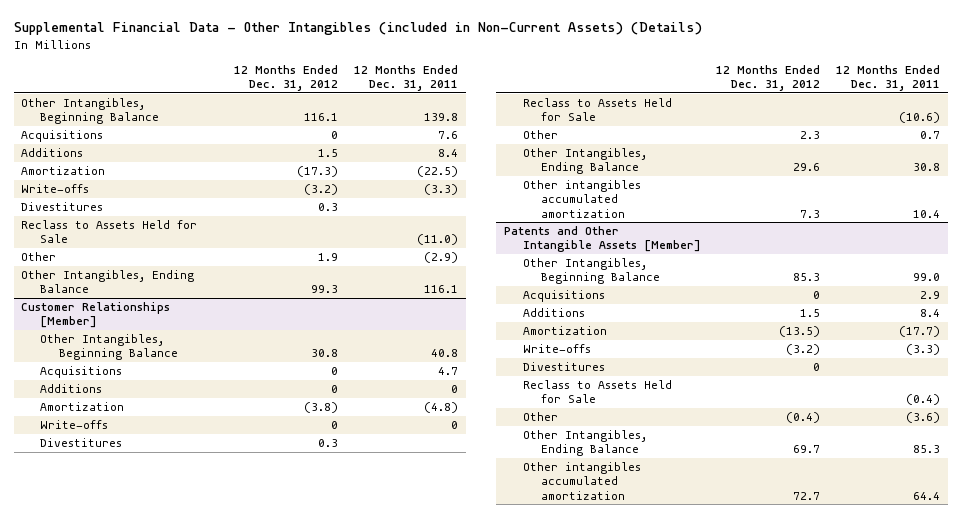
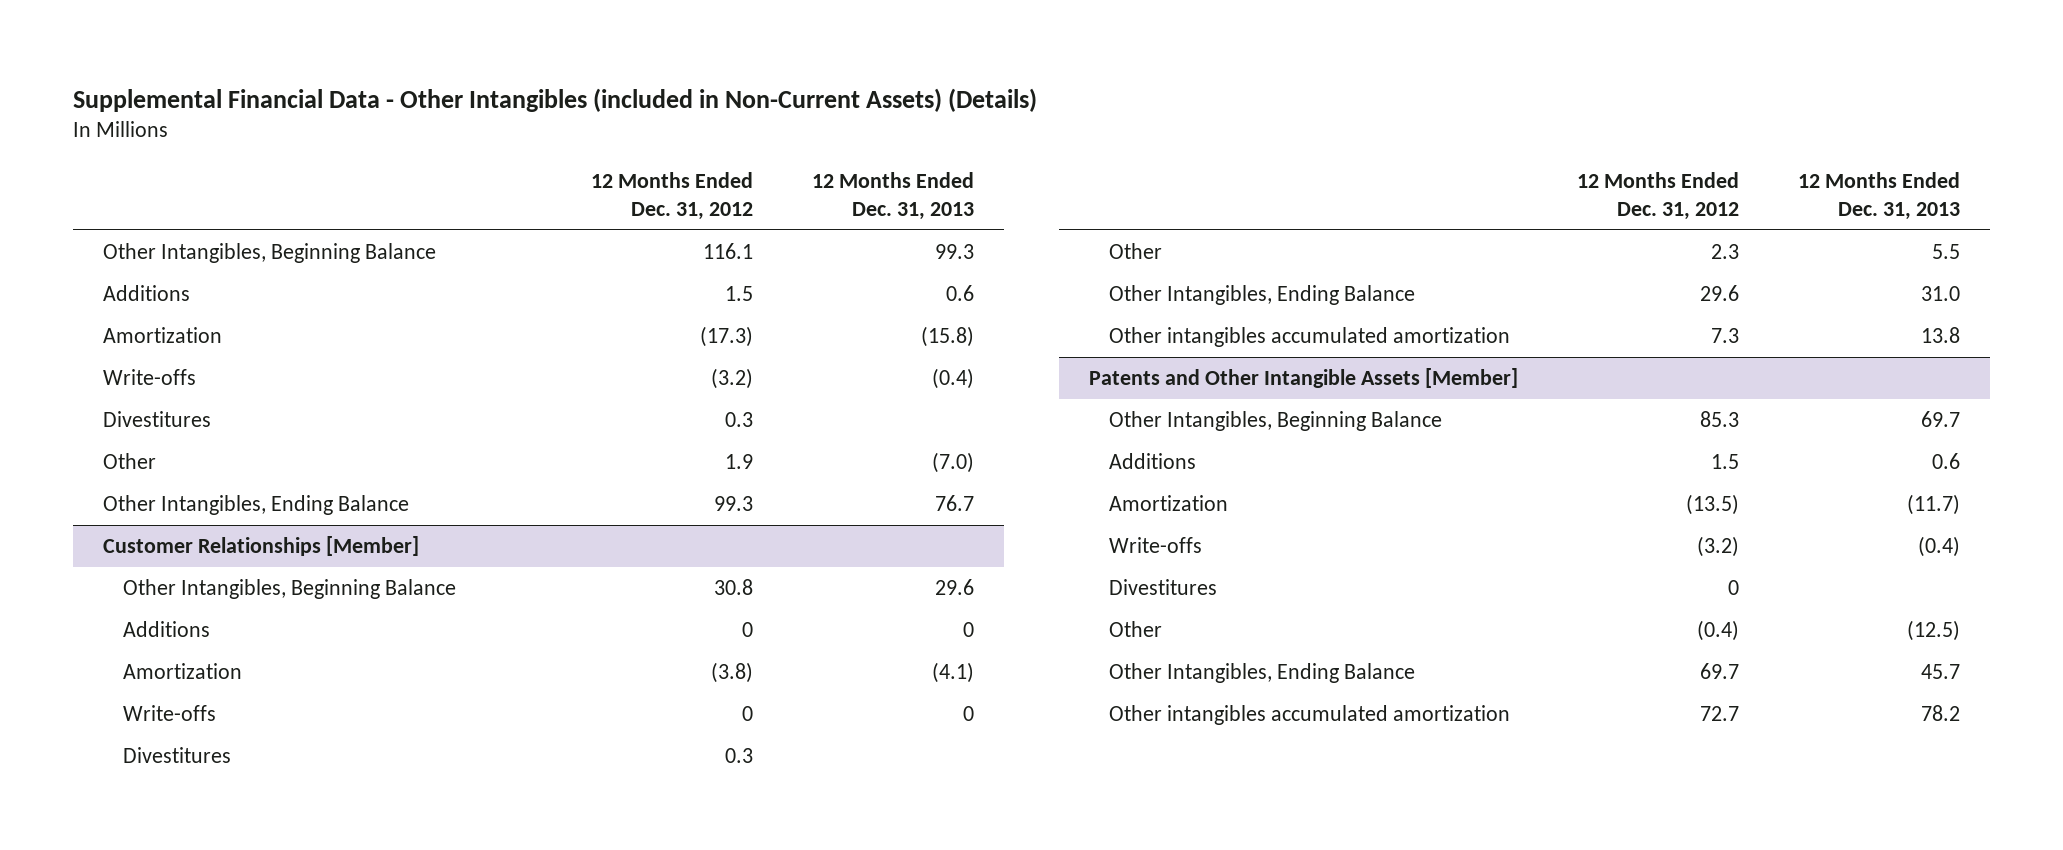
[353,64,458,92] 12 Months Ended Dec. 31, 2011 -> none
none -> [812,171,975,221] 12 Months Ended Dec. 31, 2013
[21,130,104,143] Acquisitions -> none
[21,220,198,244] Reclass to Assets Held for Sale -> none
[40,366,123,379] Acquisitions -> none
[522,98,672,122] Reclass to Assets Held for Sale -> none
[522,290,605,303] Acquisitions -> none
[522,380,672,404] Reclass to Assets Held for Sale -> none

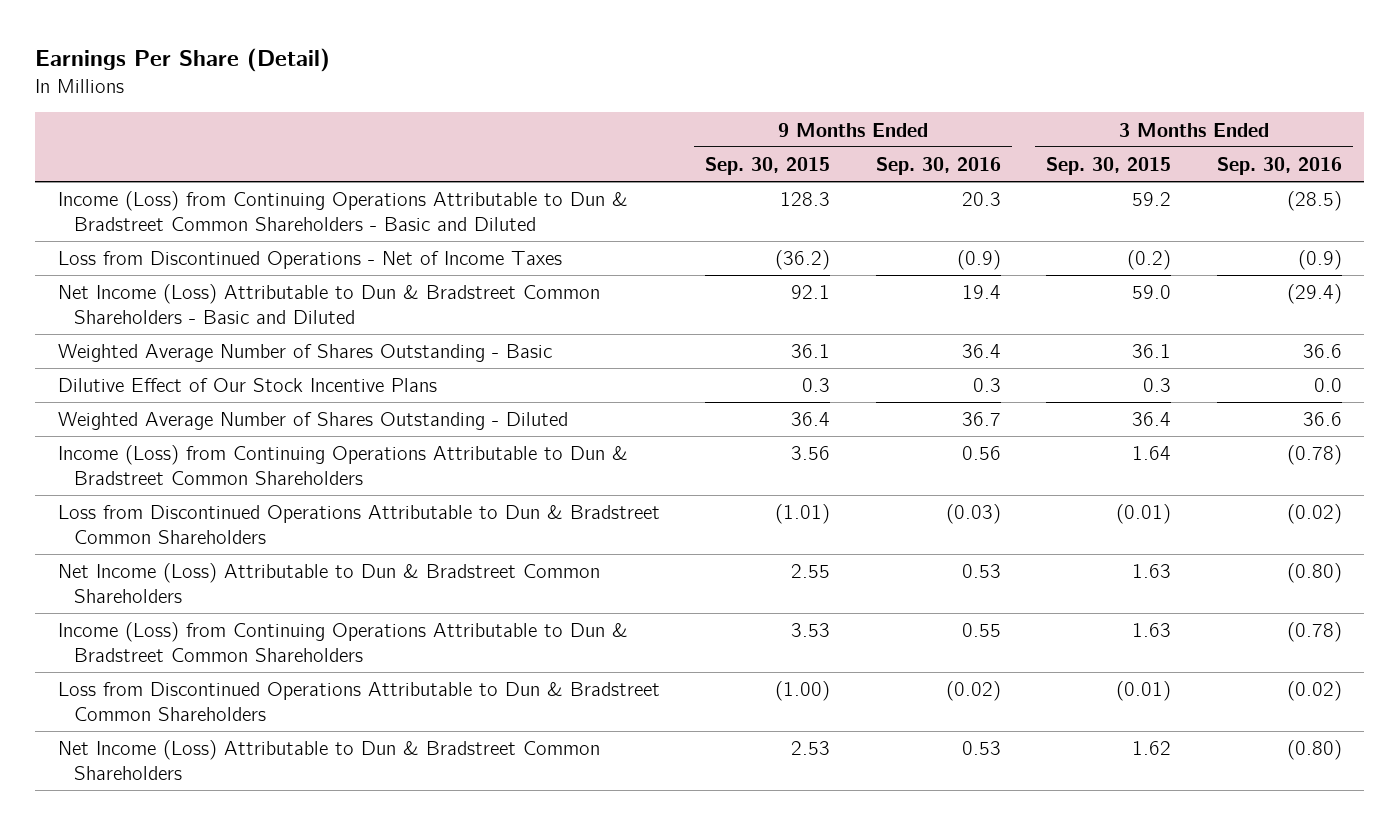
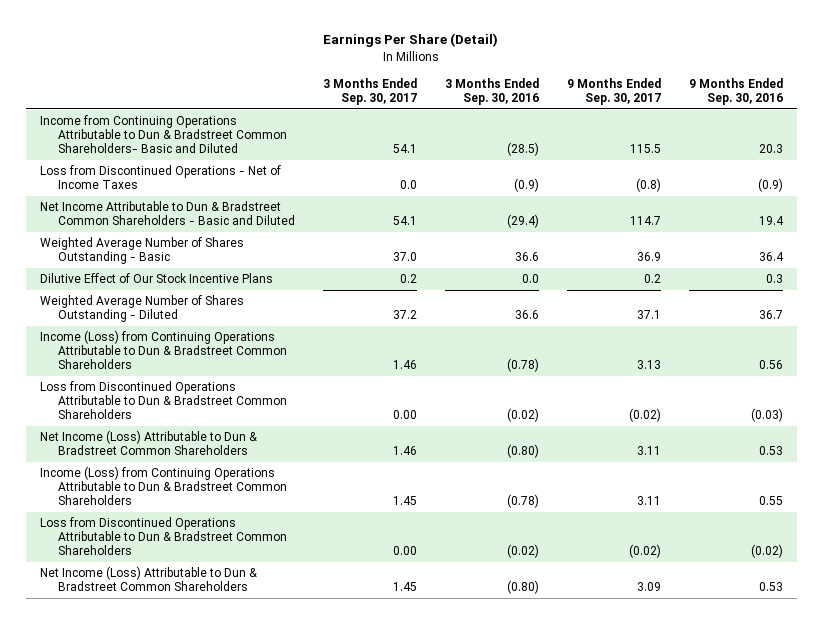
[705,156,831,175] Sep. 30, 2015 -> none
[1046,156,1172,175] Sep. 30, 2015 -> none
none -> [323,77,418,105] 3 Months Ended Sep. 30, 2017
none -> [566,77,661,105] 9 Months Ended Sep. 30, 2017
[57,191,628,232] Income (Loss) from Continuing Operations Attributable to Dun & Bradstreet Common Shareholders - Basic and Diluted -> [39,115,288,154] Income from Continuing Operations Attributable to Dun & Bradstreet Common Shareholders- Basic and Diluted
[57,284,600,325] Net Income (Loss) Attributable to Dun & Bradstreet Common Shareholders - Basic and Diluted -> [39,201,296,226] Net Income Attributable to Dun & Bradstreet Common Shareholders - Basic and Diluted

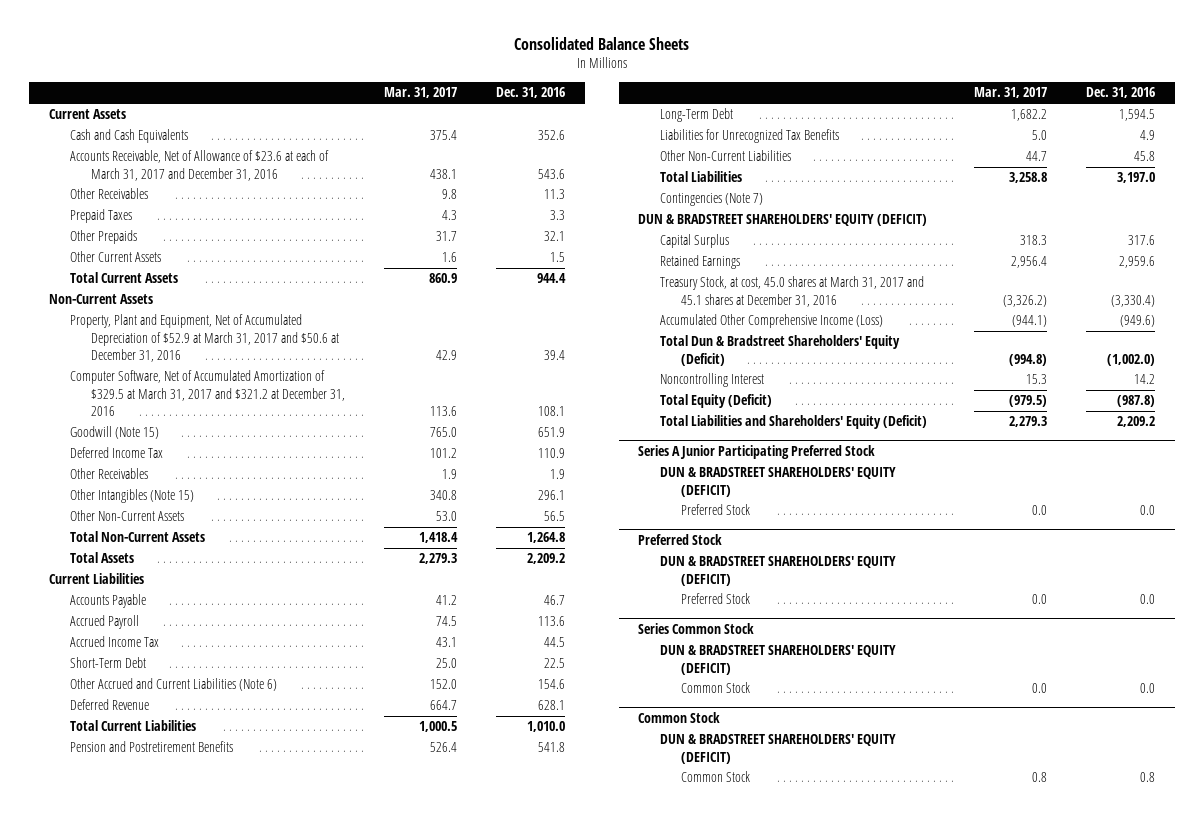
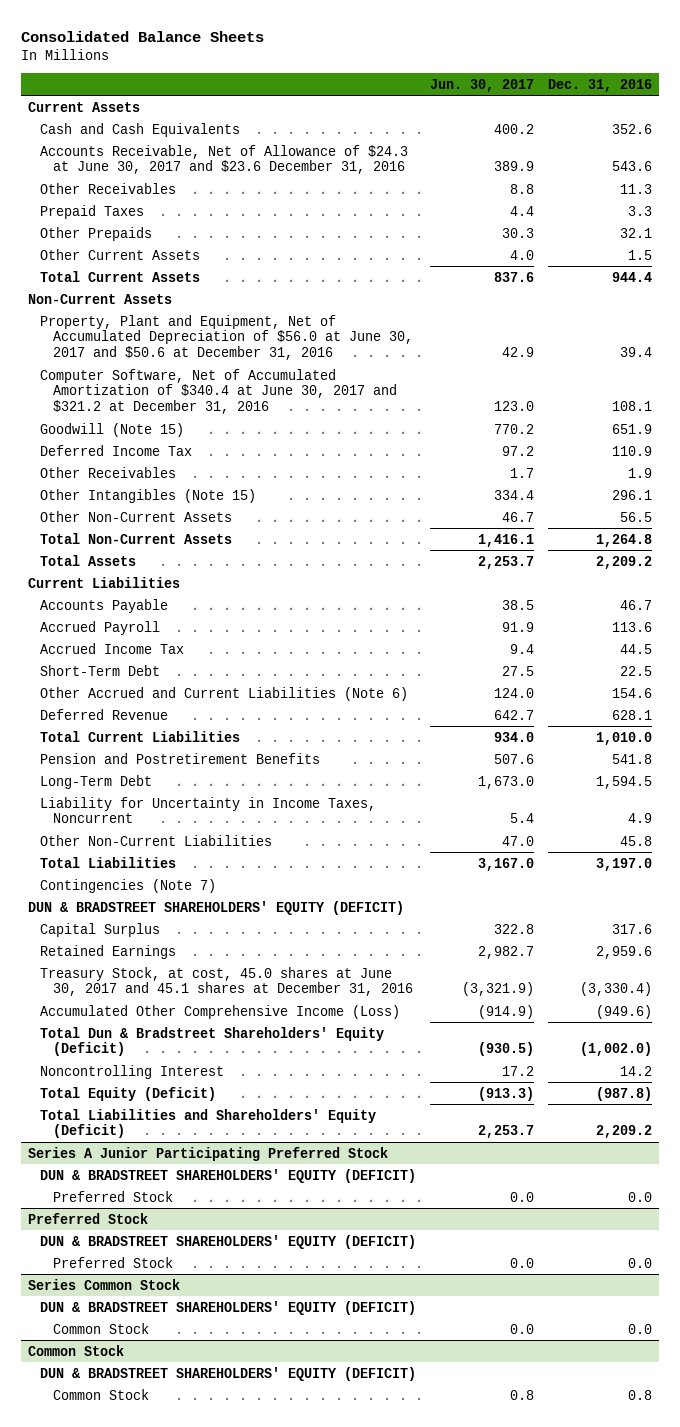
[383,87,457,99] Mar. 31, 2017 -> none
none -> [430,78,535,92] Jun. 30, 2017
[69,150,329,181] Accounts Receivable, Net of Allowance of $23.6 at each of March 31, 2017 and December 31, 2016 -> [40,144,409,175] Accounts Receivable, Net of Allowance of $24.3 at June 30, 2017 and $23.6 December 31, 2016
[69,314,339,362] Property, Plant and Equipment, Net of Accumulated Depreciation of $52.9 at March 31, 2017 and $50.6 at December 31, 2016 -> [40,314,413,361] Property, Plant and Equipment, Net of Accumulated Depreciation of $56.0 at June 30, 2017 and $50.6 at December 31, 2016
[69,370,345,416] Computer Software, Net of Accumulated Amortization of $329.5 at March 31, 2017 and $321.2 at December 31, 2016 -> [40,368,397,415] Computer Software, Net of Accumulated Amortization of $340.4 at June 30, 2017 and $321.2 at December 31, 2016
[659,129,839,144] Liabilities for Unrecognized Tax Benefits -> none
none -> [40,796,377,824] Liability for Uncertainty in Income Taxes, Noncurrent
[659,276,924,307] Treasury Stock, at cost, 45.0 shares at March 31, 2017 and 45.1 shares at December 31, 2016 -> [40,966,413,997] Treasury Stock, at cost, 45.0 shares at June 30, 2017 and 45.1 shares at December 31, 2016

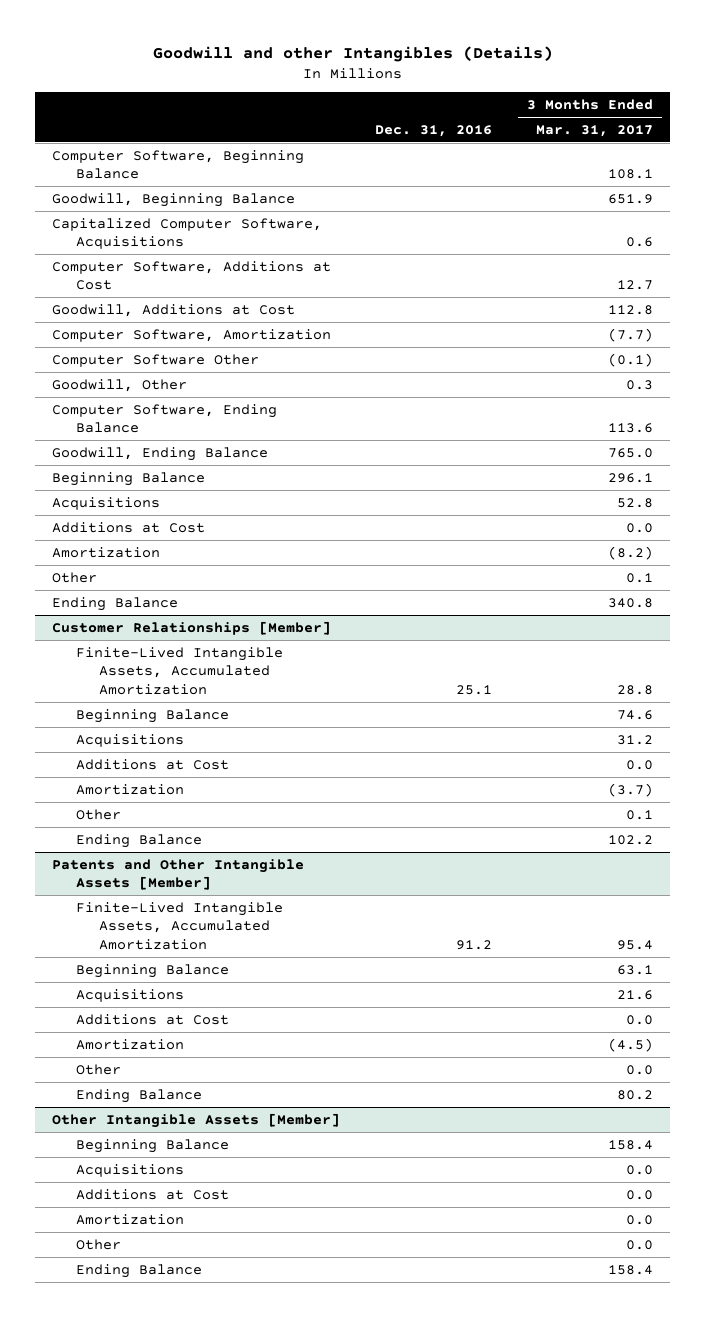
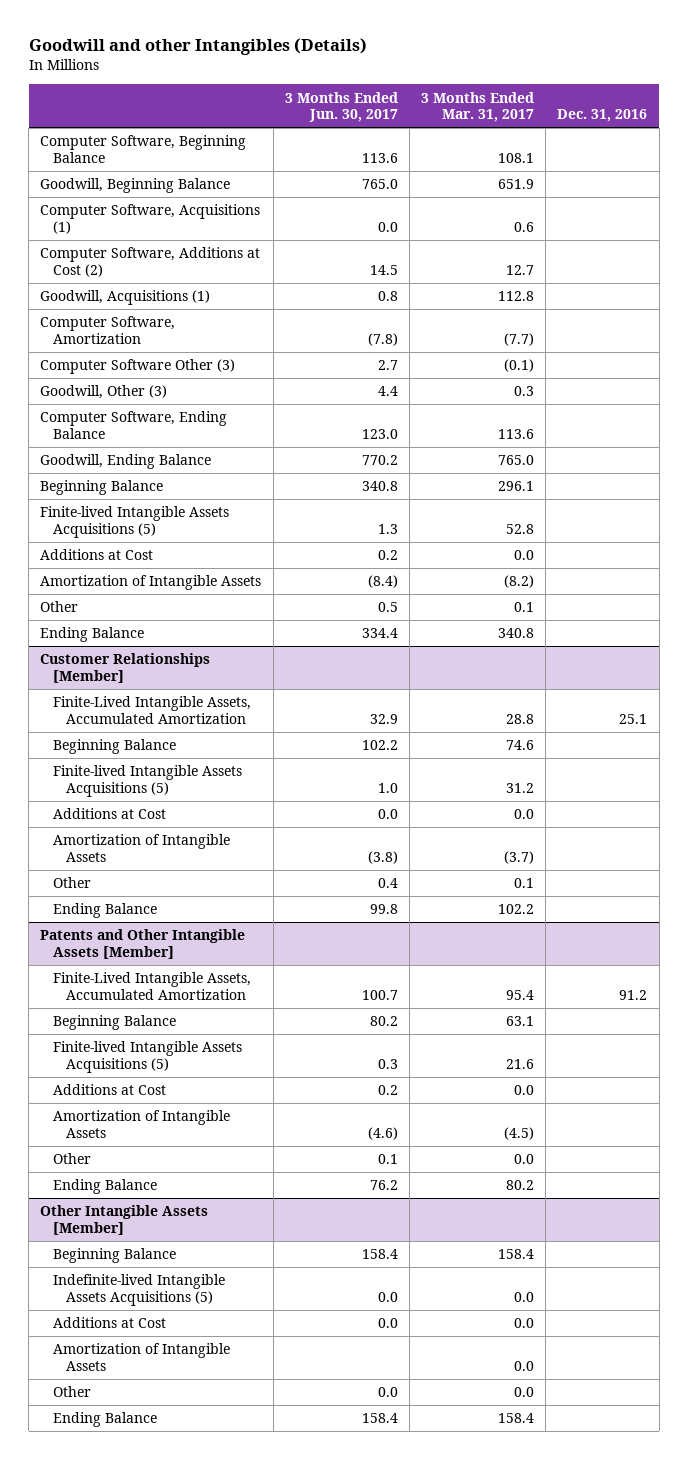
none -> [284,91,398,123] 3 Months Ended Jun. 30, 2017
[52,217,323,250] Capitalized Computer Software, Acquisitions -> [40,204,261,235] Computer Software, Acquisitions (1)
[52,260,332,291] Computer Software, Additions at Cost -> [40,247,261,278] Computer Software, Additions at Cost (2)
[52,303,296,317] Goodwill, Additions at Cost -> [40,290,211,306] Goodwill, Acquisitions (1)
[52,353,260,367] Computer Software Other -> [40,359,236,375] Computer Software Other (3)
[52,378,188,392] Goodwill, Other -> [40,385,168,400] Goodwill, Other (3)
[52,496,161,510] Acquisitions -> [40,506,230,539] Finite-lived Intangible Assets Acquisitions (5)
[52,546,161,558] Amortization -> none
none -> [40,575,262,591] Amortization of Intangible Assets
[75,733,184,747] Acquisitions -> [53,765,243,798] Finite-lived Intangible Assets Acquisitions (5)
[75,783,184,795] Amortization -> none
none -> [53,834,231,863] Amortization of Intangible Assets
[75,988,184,1002] Acquisitions -> [53,1041,243,1074] Finite-lived Intangible Assets Acquisitions (5)
[75,1038,184,1050] Amortization -> none
none -> [53,1110,231,1139] Amortization of Intangible Assets
[75,1163,184,1177] Acquisitions -> none
none -> [53,1274,226,1307] Indefinite-lived Intangible Assets Acquisitions (5)
[75,1213,184,1225] Amortization -> none
none -> [53,1343,231,1372] Amortization of Intangible Assets

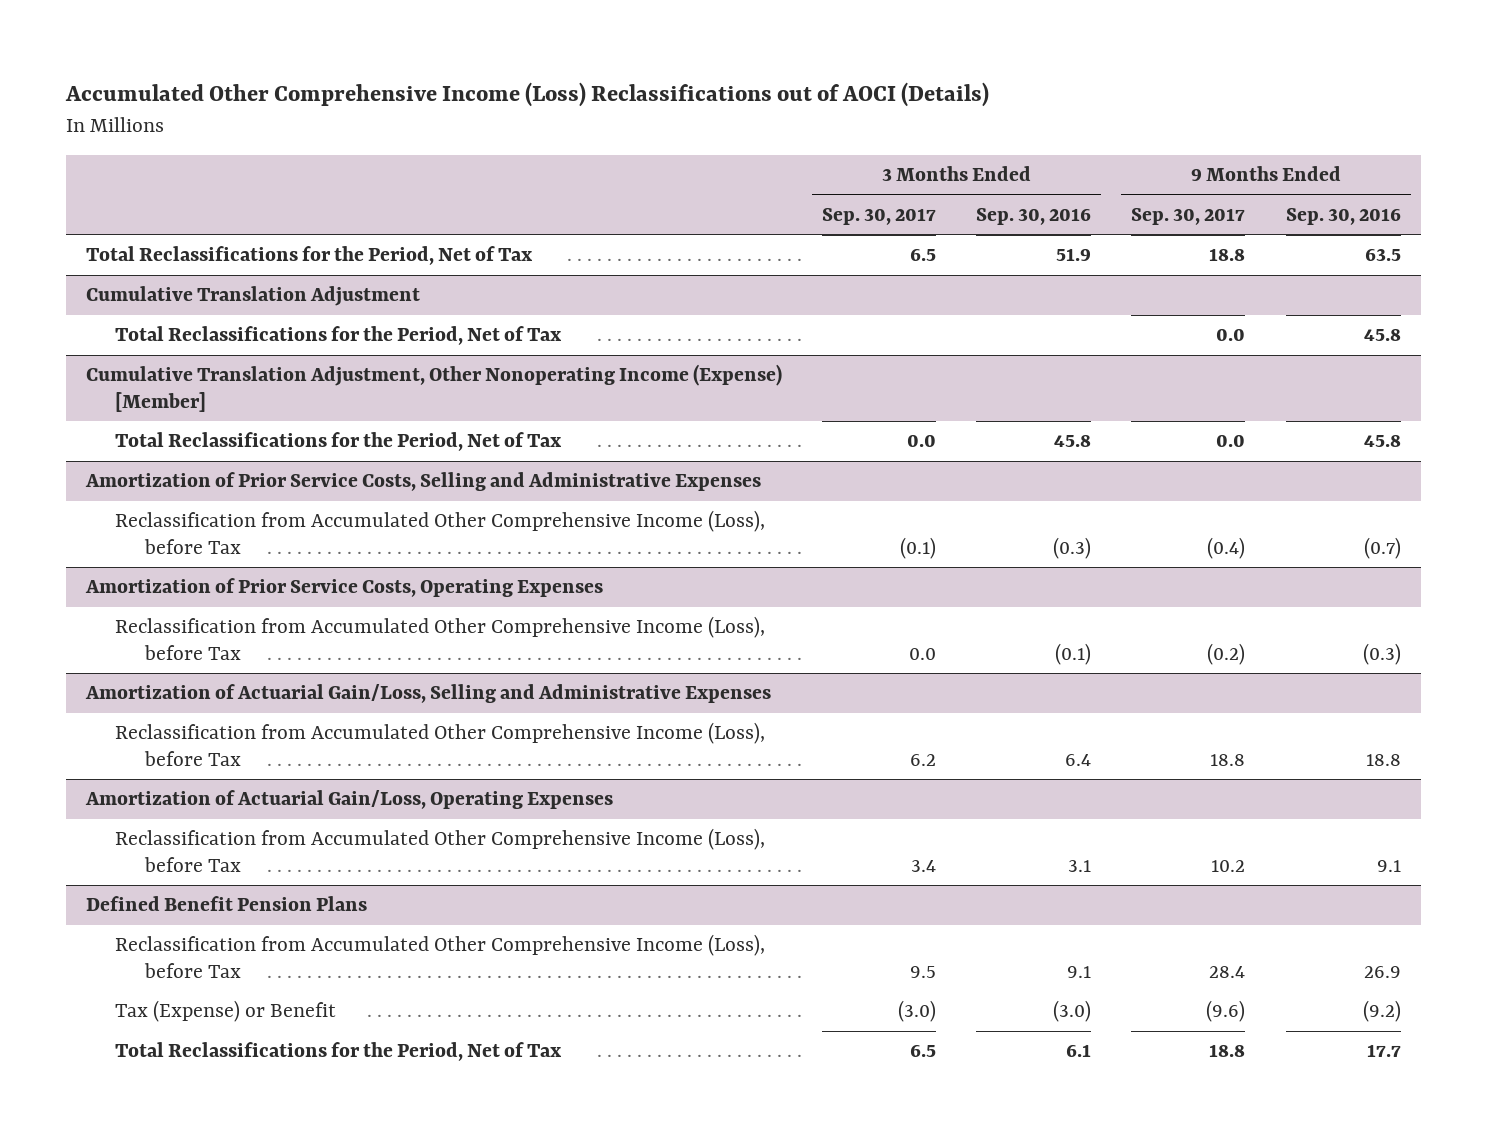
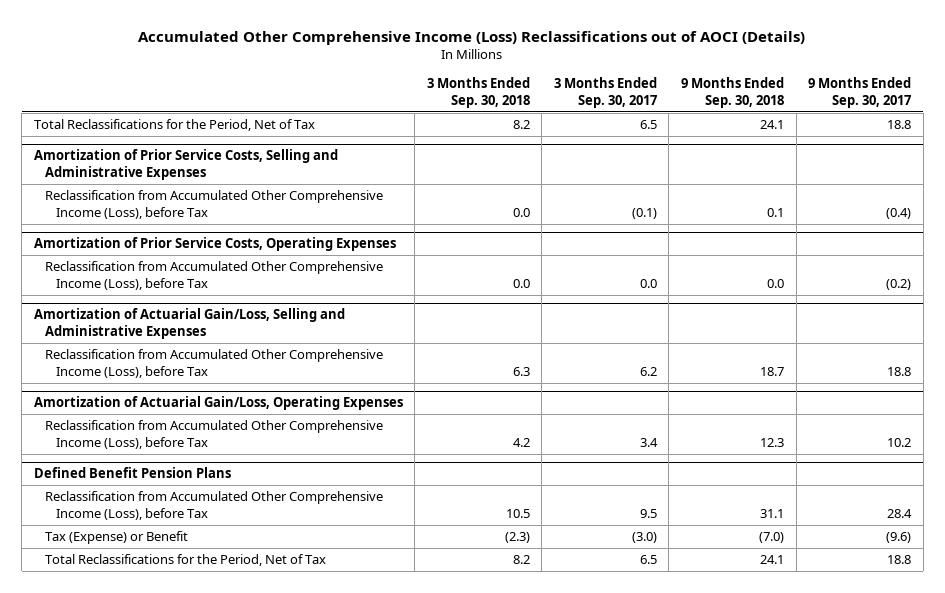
[976,207,1092,225] Sep. 30, 2016 -> none
[1285,207,1401,225] Sep. 30, 2016 -> none
none -> [426,77,530,108] 3 Months Ended Sep. 30, 2018
none -> [681,77,785,108] 9 Months Ended Sep. 30, 2018
[85,286,420,307] Cumulative Translation Adjustment -> none
[115,326,563,346] Total Reclassifications for the Period, Net of Tax -> none
[85,364,782,412] Cumulative Translation Adjustment, Other Nonoperating Income (Expense) [Member] -> none
[115,432,563,452] Total Reclassifications for the Period, Net of Tax -> none

